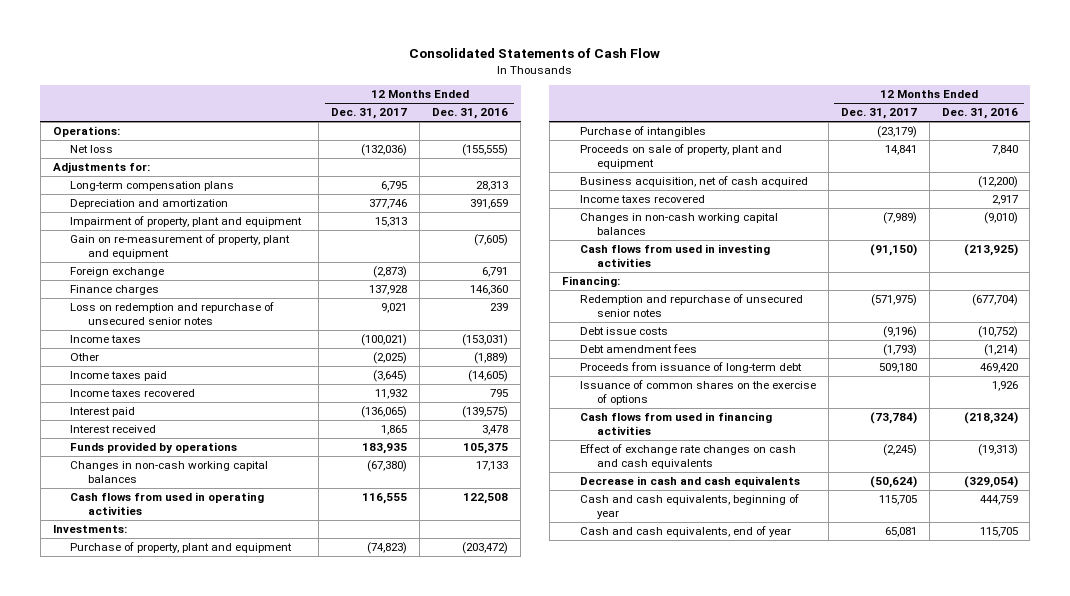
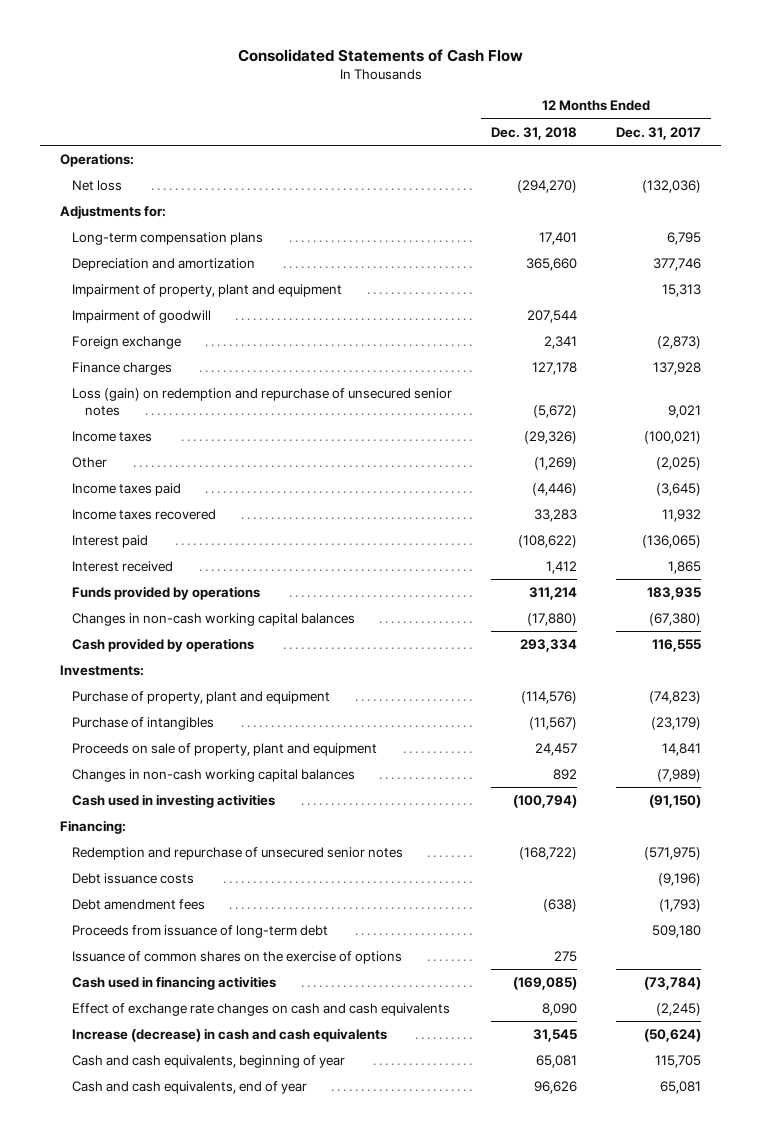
[432,108,509,120] Dec. 31, 2016 -> none
none -> [491,126,578,140] Dec. 31, 2018
[70,234,291,259] Gain on re-measurement of property, plant and equipment -> none
none -> [72,309,212,323] Impairment of goodwill
[70,302,275,325] Loss on redemption and repurchase of unsecured senior notes -> [72,387,453,416] Loss (gain) on redemption and repurchase of unsecured senior notes
[70,492,265,515] Cash flows from used in operating activities -> [72,637,255,652] Cash provided by operations
[579,176,808,188] Business acquisition, net of cash acquired -> none
[579,195,705,204] Income taxes recovered -> none
[579,244,770,267] Cash flows from used in investing activities -> [72,793,276,808] Cash used in investing activities
[579,327,668,336] Debt issue costs -> [72,872,195,884] Debt issuance costs
[579,412,772,435] Cash flows from used in financing activities -> [72,975,277,990] Cash used in financing activities
[579,476,800,488] Decrease in cash and cash equivalents -> [72,1027,388,1042] Increase (decrease) in cash and cash equivalents

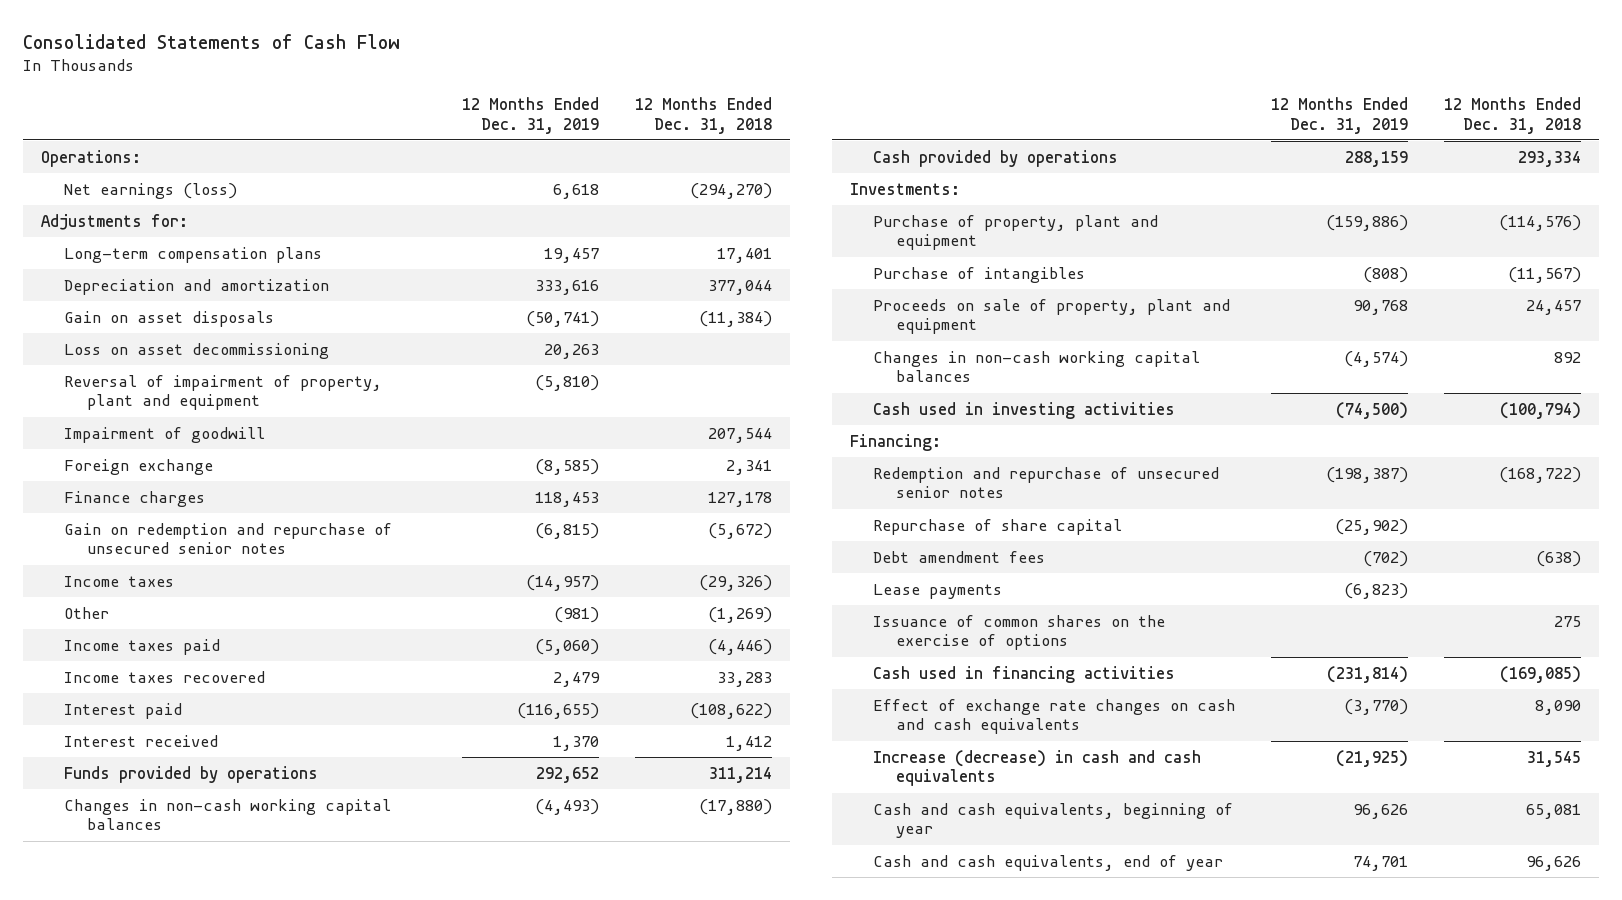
[616,126,702,140] Dec. 31, 2017 -> none
none -> [462,97,600,134] 12 Months Ended Dec. 31, 2019
[72,179,123,191] Net loss -> [64,182,238,199] Net earnings (loss)
[526,257,578,271] 365,660 -> [708,279,773,295] 377,044
none -> [64,310,275,327] Gain on asset disposals
none -> [64,342,330,359] Loss on asset decommissioning
[72,283,343,297] Impairment of property, plant and equipment -> [64,374,383,411] Reversal of impairment of property, plant and equipment
[72,387,453,416] Loss (gain) on redemption and repurchase of unsecured senior notes -> [64,522,393,555] Gain on redemption and repurchase of unsecured senior notes
[72,872,195,884] Debt issuance costs -> none
none -> [873,518,1123,535] Repurchase of share capital
[72,924,329,938] Proceeds from issuance of long-term debt -> none
none -> [873,583,1003,599] Lease payments

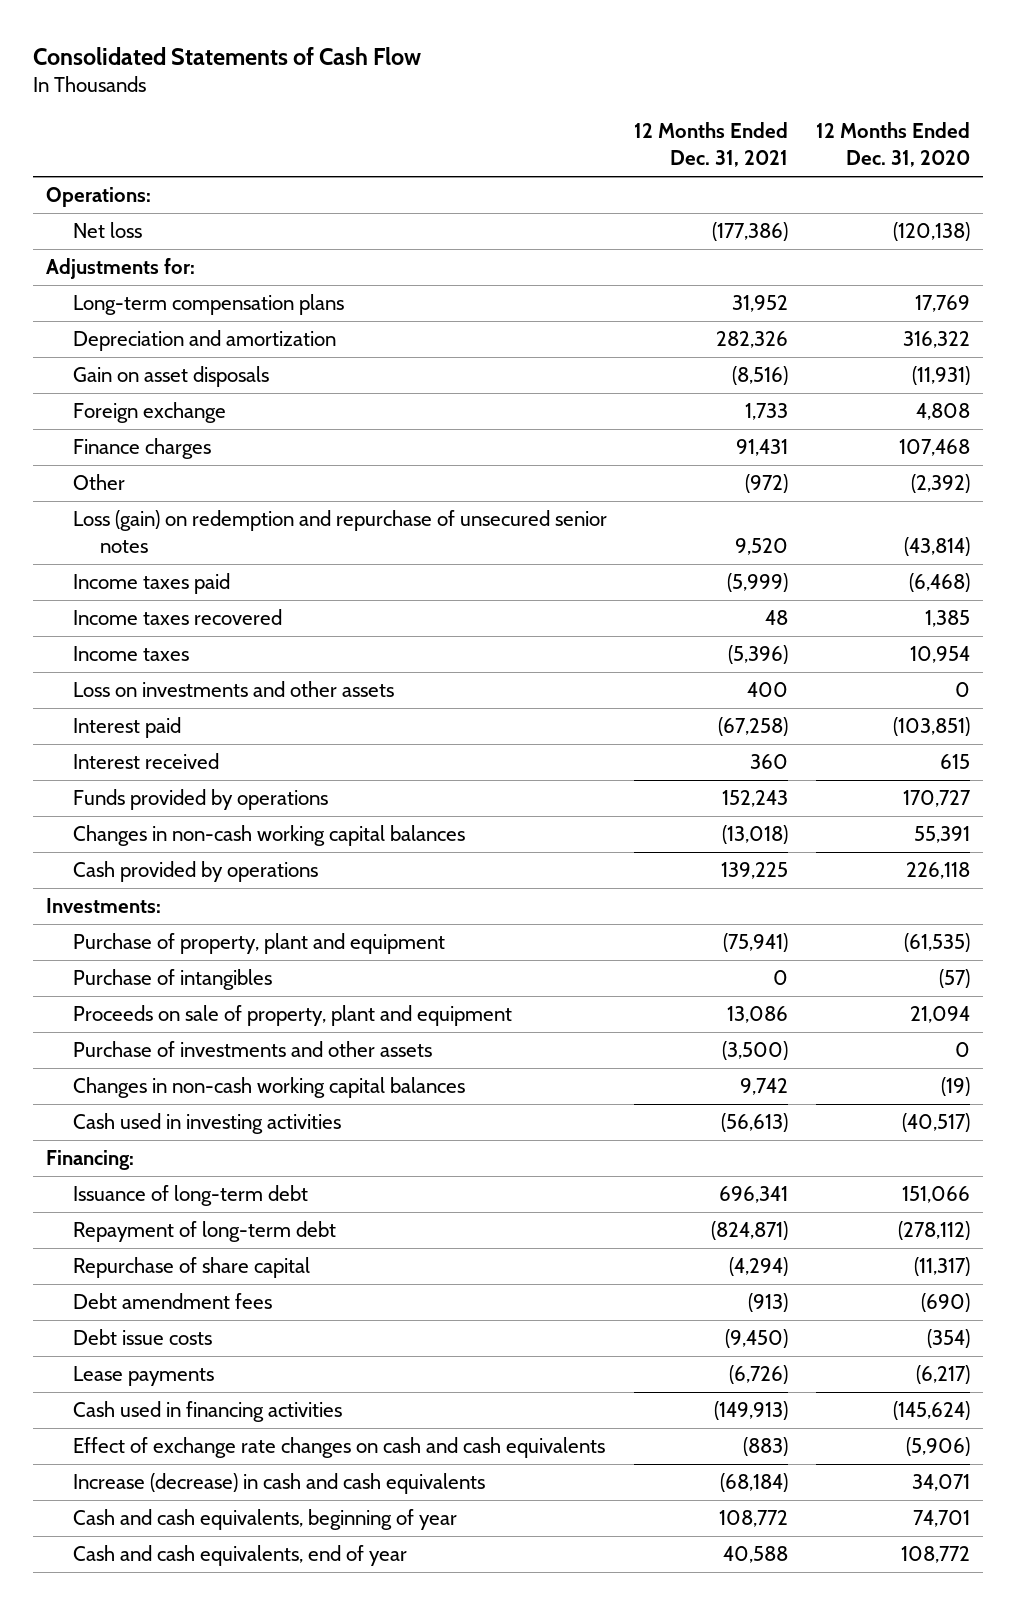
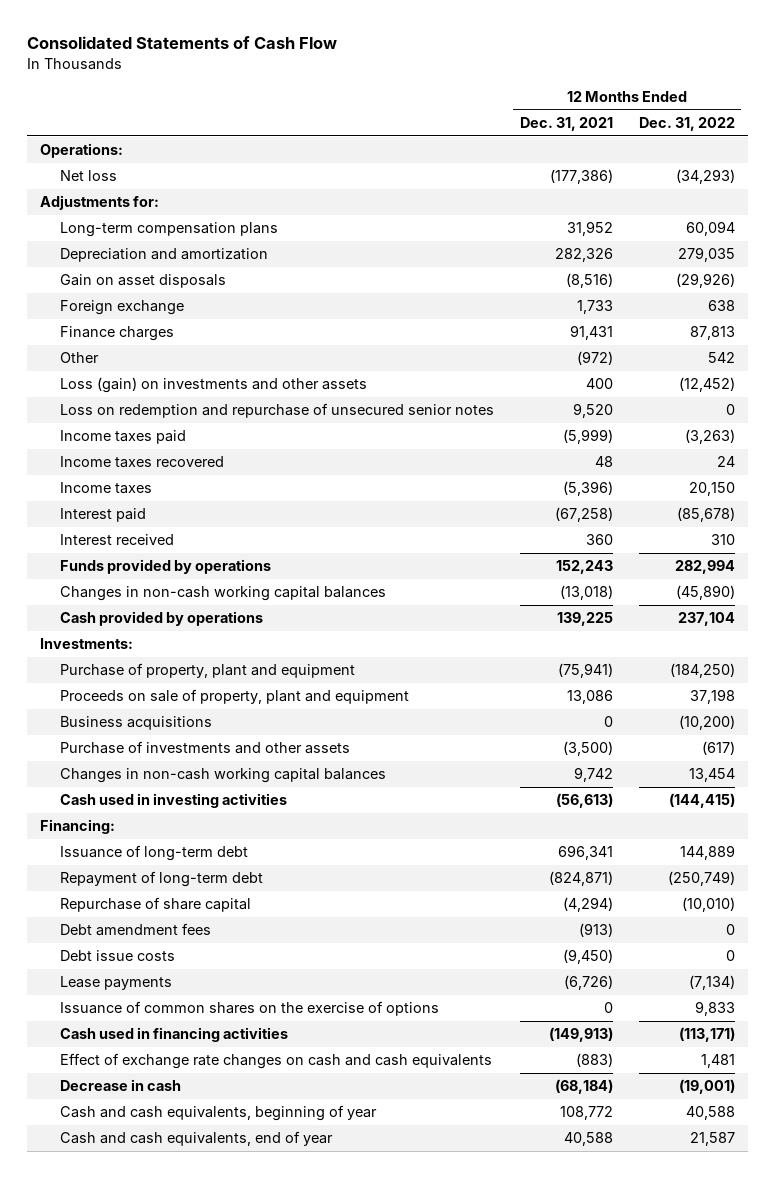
[815,122,970,168] 12 Months Ended Dec. 31, 2020 -> none
none -> [638,117,735,132] Dec. 31, 2022
none -> [59,377,367,394] Loss (gain) on investments and other assets
[73,510,608,554] Loss (gain) on redemption and repurchase of unsecured senior notes -> [59,403,494,419] Loss on redemption and repurchase of unsecured senior notes
[73,681,395,698] Loss on investments and other assets -> none
[73,969,273,991] Purchase of intangibles -> none
none -> [59,716,212,731] Business acquisitions
none -> [59,1001,439,1017] Issuance of common shares on the exercise of options
[73,1473,486,1495] Increase (decrease) in cash and cash equivalents -> [59,1079,181,1092] Decrease in cash

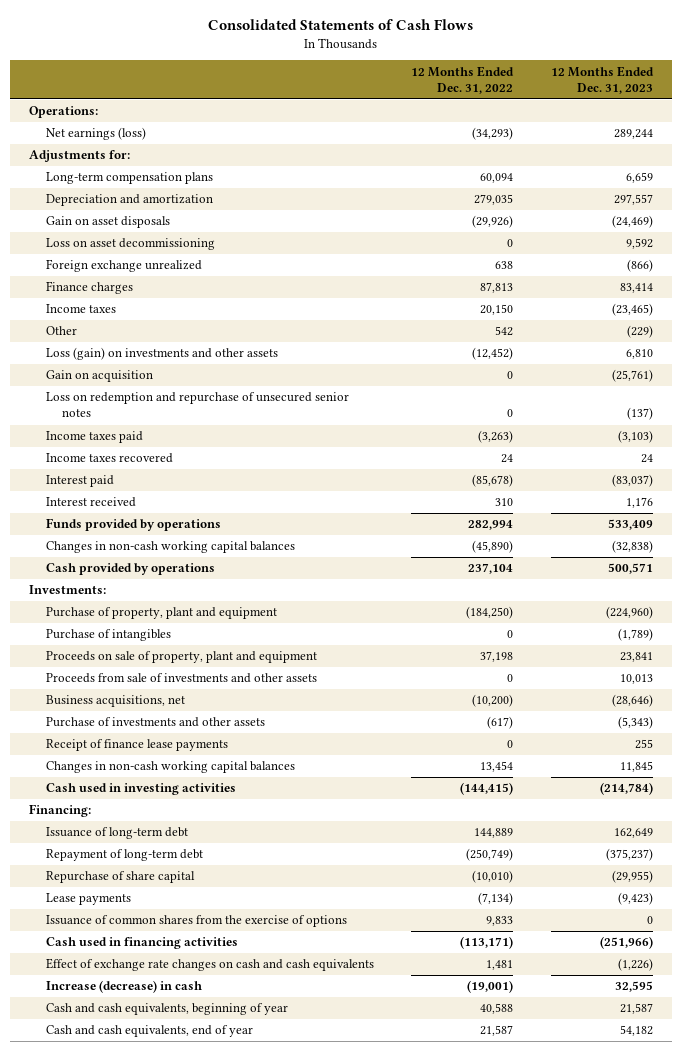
[26,36,337,50] Consolidated Statements of Cash Flow -> [207,19,473,31] Consolidated Statements of Cash Flows
[519,117,613,132] Dec. 31, 2021 -> none
none -> [550,65,654,94] 12 Months Ended Dec. 31, 2023
[59,170,117,182] Net loss -> [45,127,146,141] Net earnings (loss)
none -> [45,238,215,251] Loss on asset decommissioning
[59,300,184,316] Foreign exchange -> [45,259,202,273] Foreign exchange unrealized
[59,482,152,495] Income taxes -> [45,304,116,314] Income taxes
none -> [45,370,153,383] Gain on acquisition
none -> [45,629,171,642] Purchase of intangibles
none -> [45,673,317,684] Proceeds from sale of investments and other assets
[59,716,212,731] Business acquisitions -> [45,695,185,708] Business acquisitions, net
none -> [45,739,228,752] Receipt of finance lease payments
[59,923,211,937] Debt amendment fees -> none
[59,950,175,962] Debt issue costs -> none
[59,1001,439,1017] Issuance of common shares on the exercise of options -> [45,915,347,928] Issuance of common shares from the exercise of options
[59,1079,181,1092] Decrease in cash -> [45,980,202,994] Increase (decrease) in cash

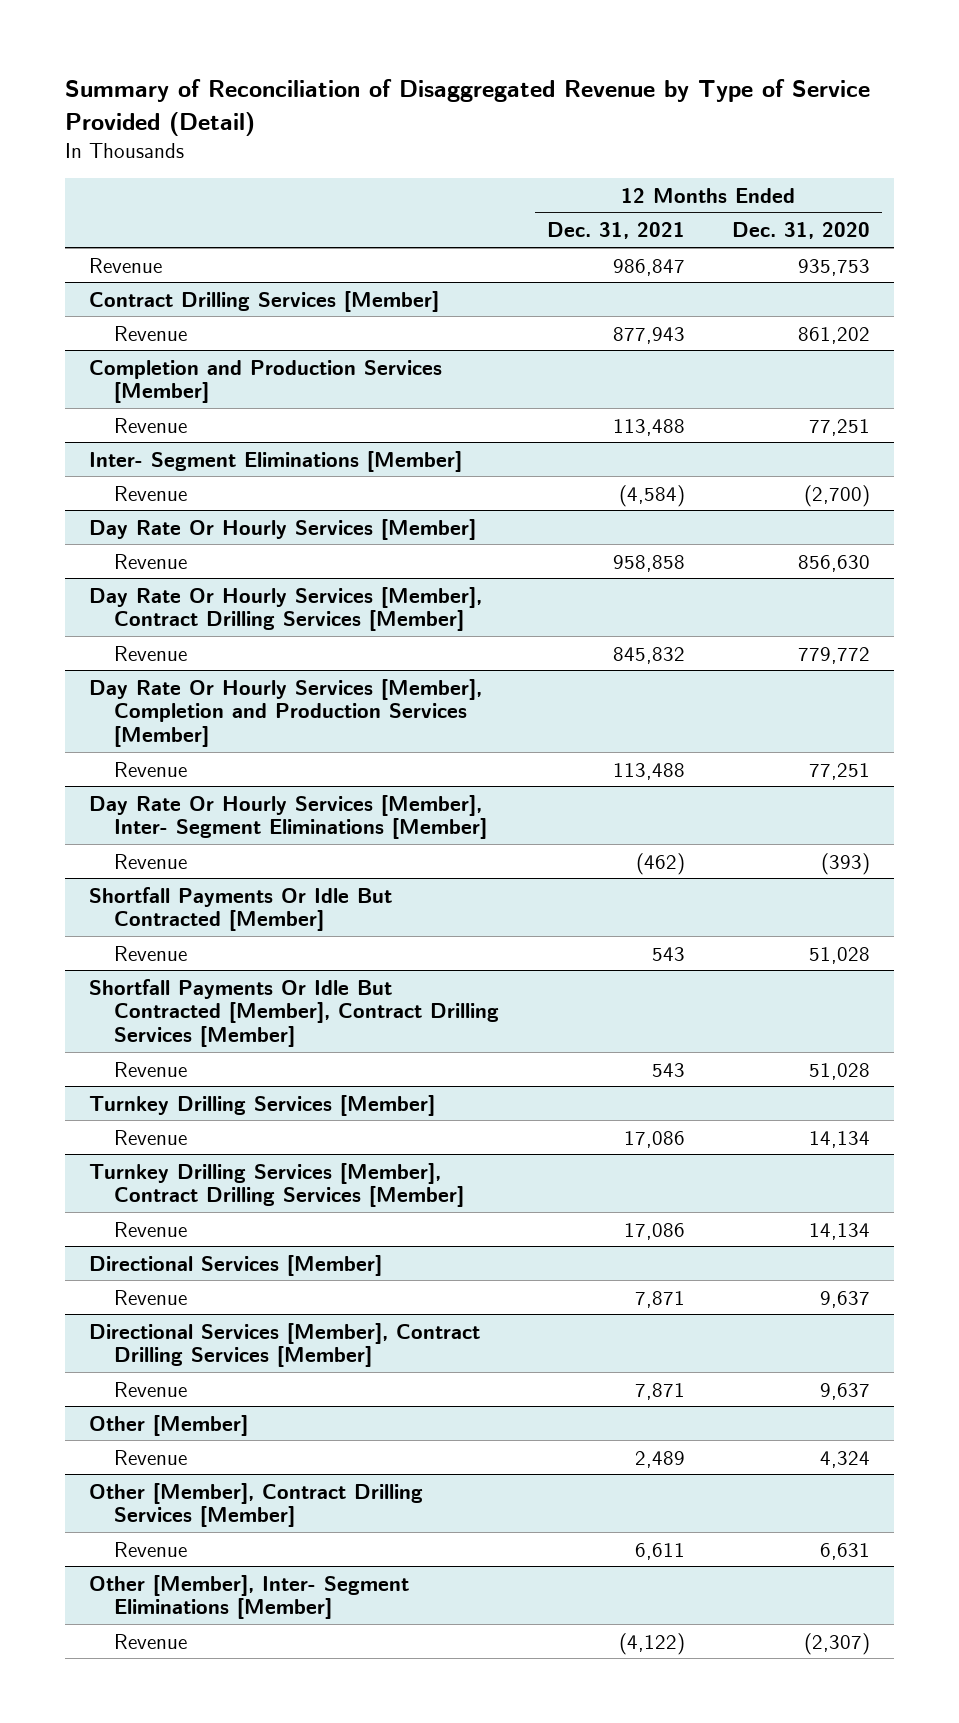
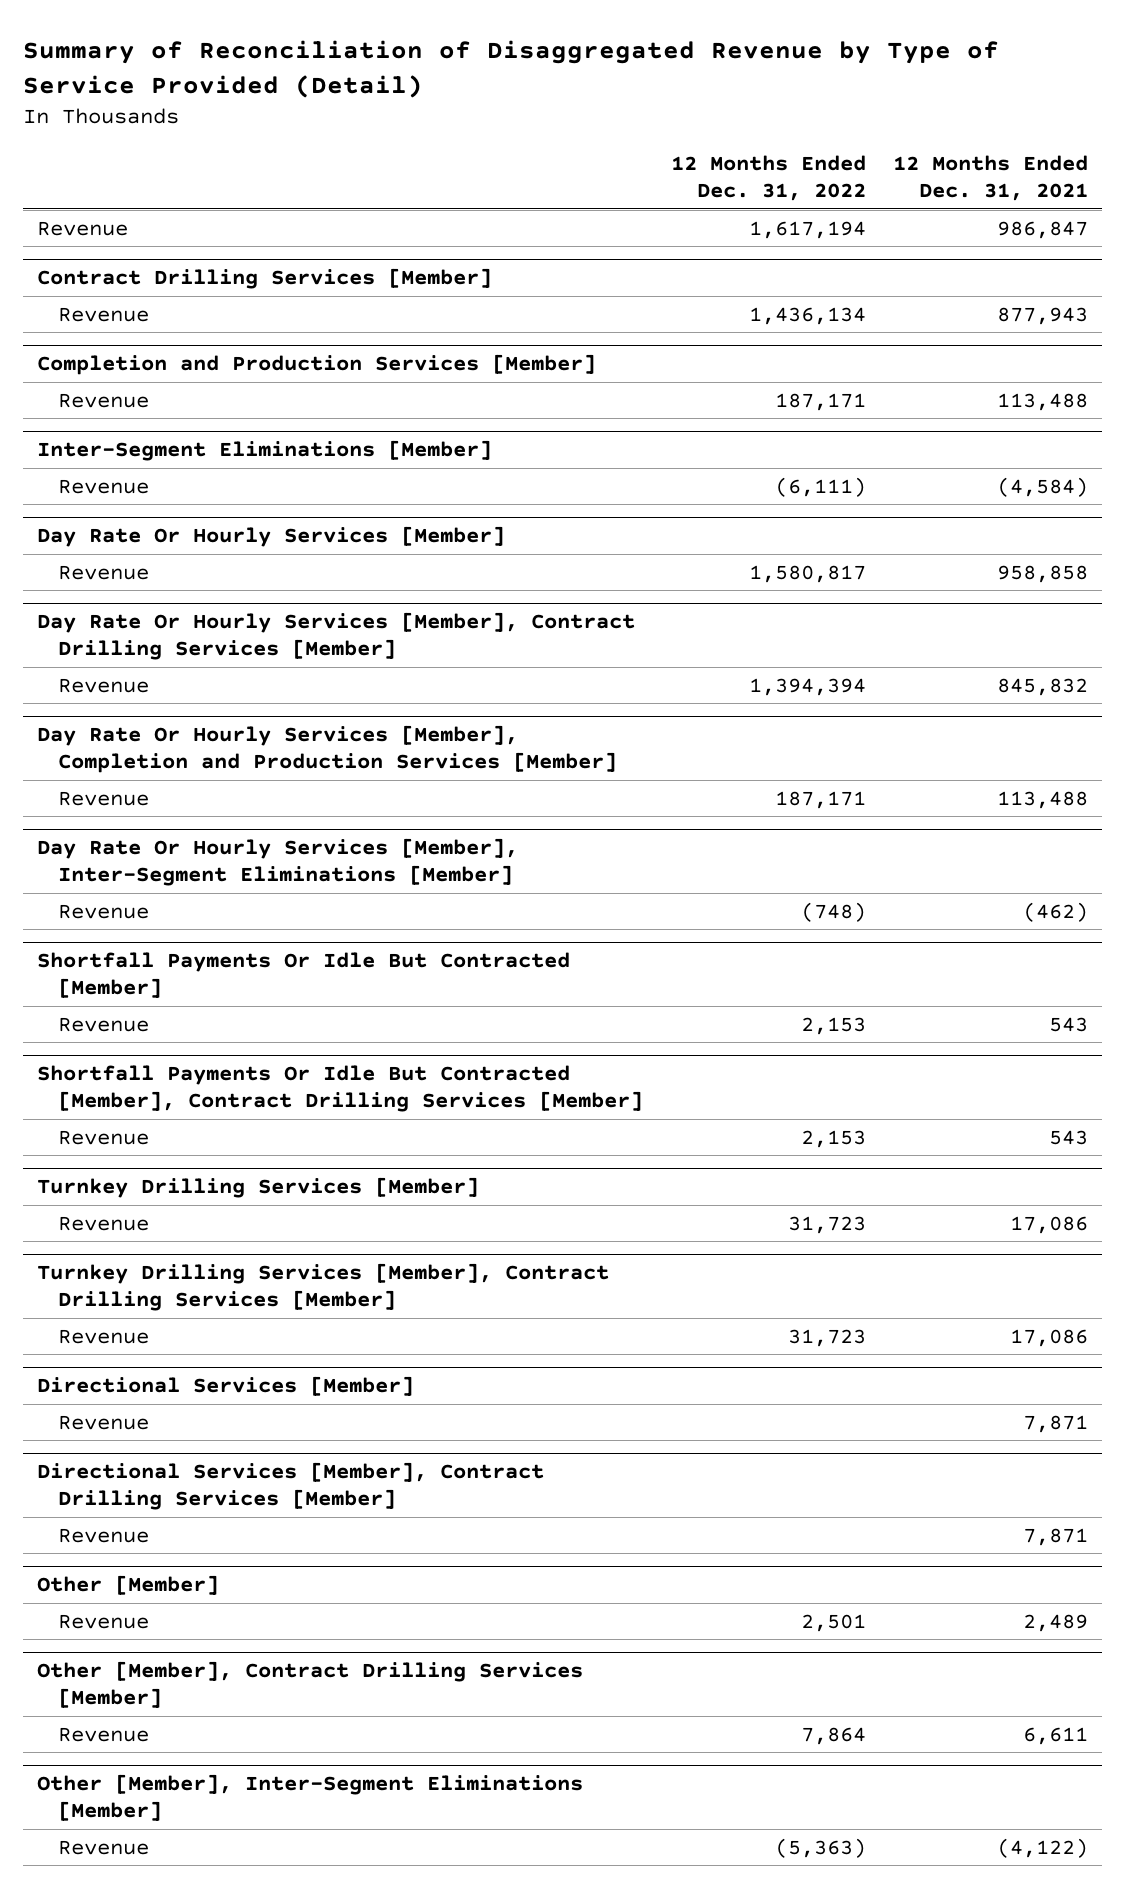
[732,222,871,240] Dec. 31, 2020 -> none
none -> [670,155,866,202] 12 Months Ended Dec. 31, 2022
[88,450,462,472] Inter- Segment Eliminations [Member] -> [37,440,493,462] Inter-Segment Eliminations [Member]
[88,794,488,840] Day Rate Or Hourly Services [Member], Inter- Segment Eliminations [Member] -> [37,838,519,887] Day Rate Or Hourly Services [Member], Inter-Segment Eliminations [Member]
[88,1574,409,1620] Other [Member], Inter- Segment Eliminations [Member] -> [37,1774,584,1822] Other [Member], Inter-Segment Eliminations [Member]

